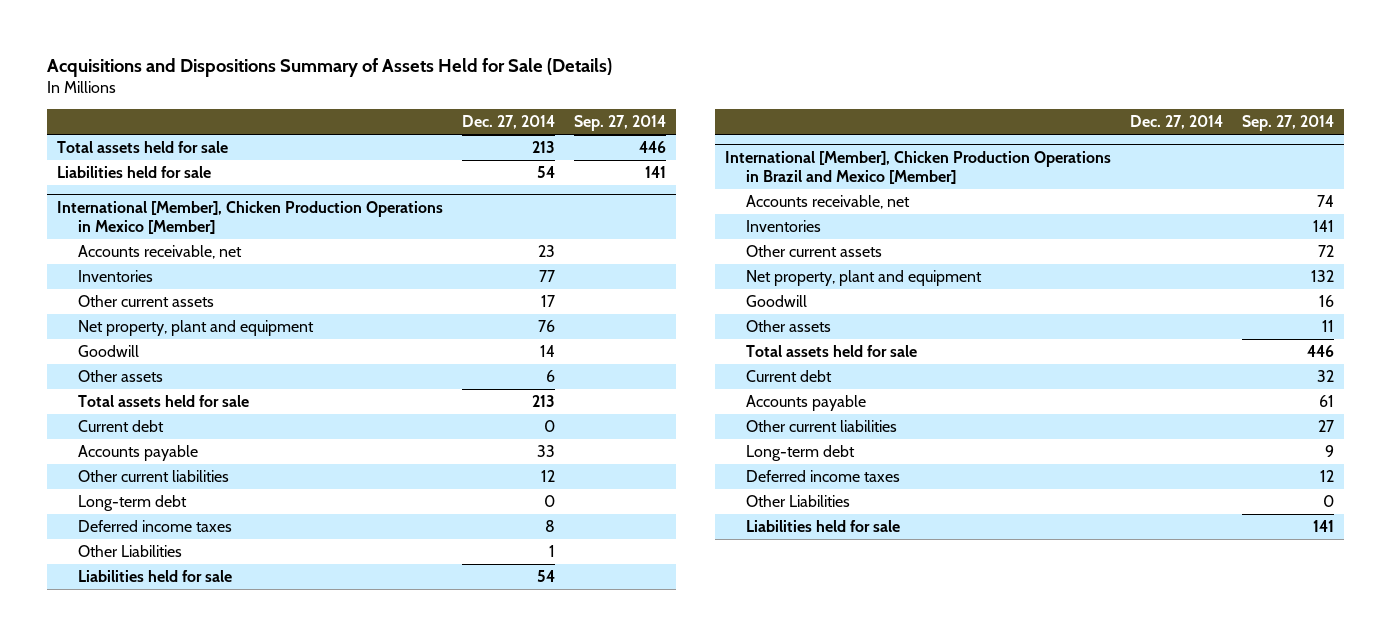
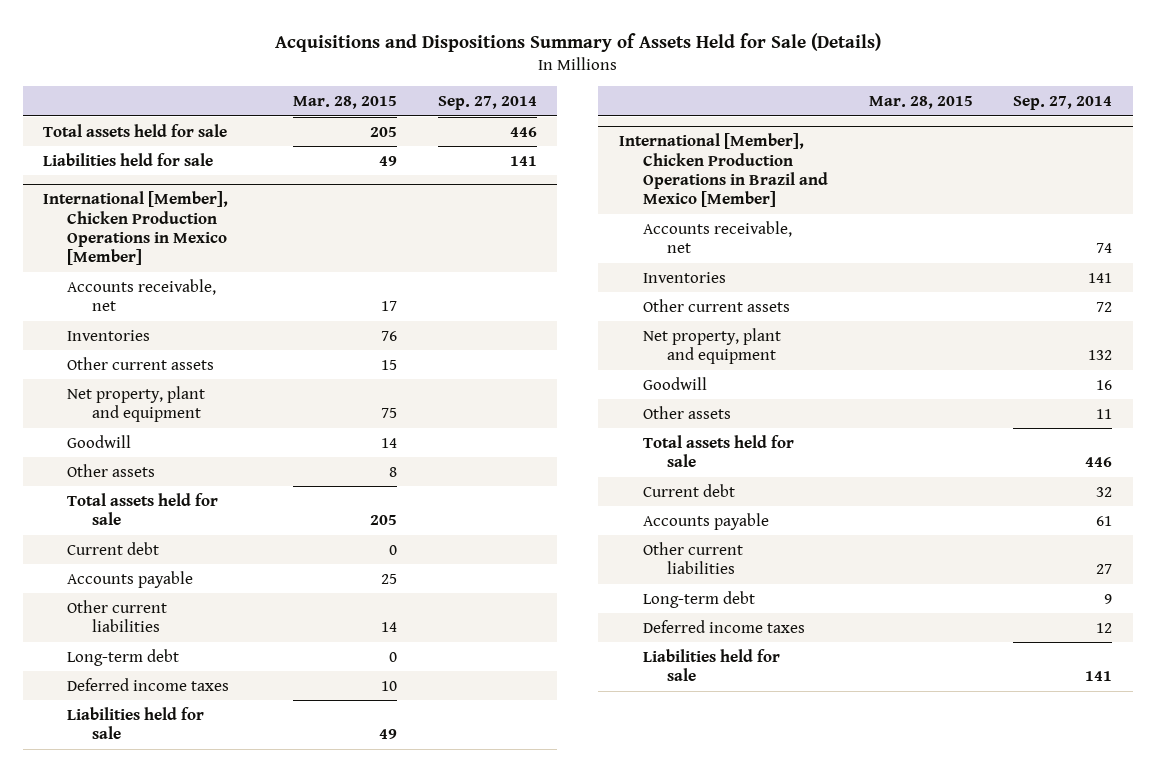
[461,115,555,130] Dec. 27, 2014 -> none
none -> [293,96,398,110] Mar. 28, 2015
[77,545,182,558] Other Liabilities -> none
[746,495,851,508] Other Liabilities -> none

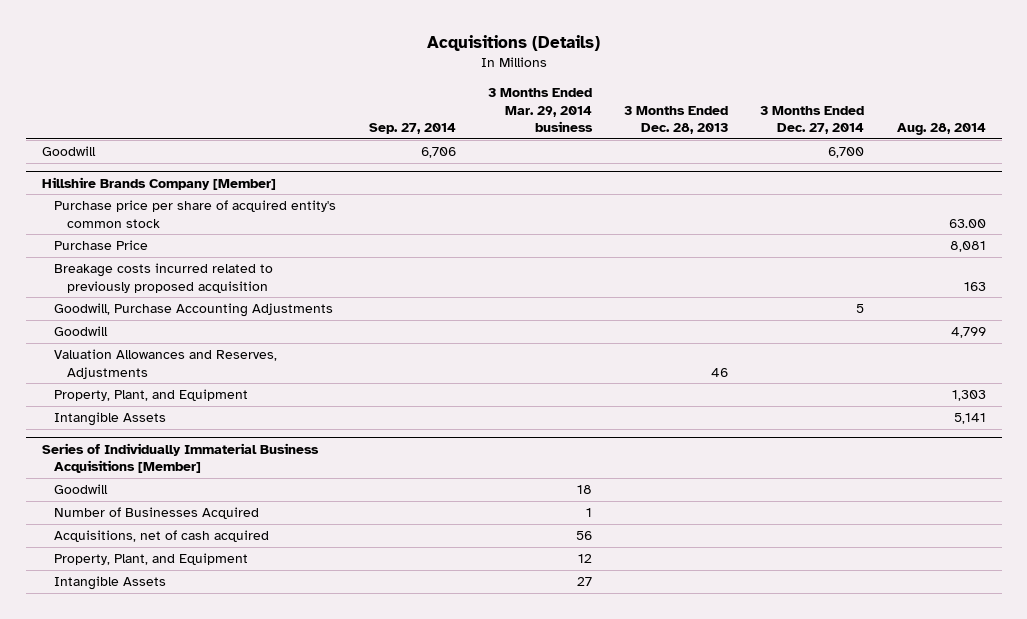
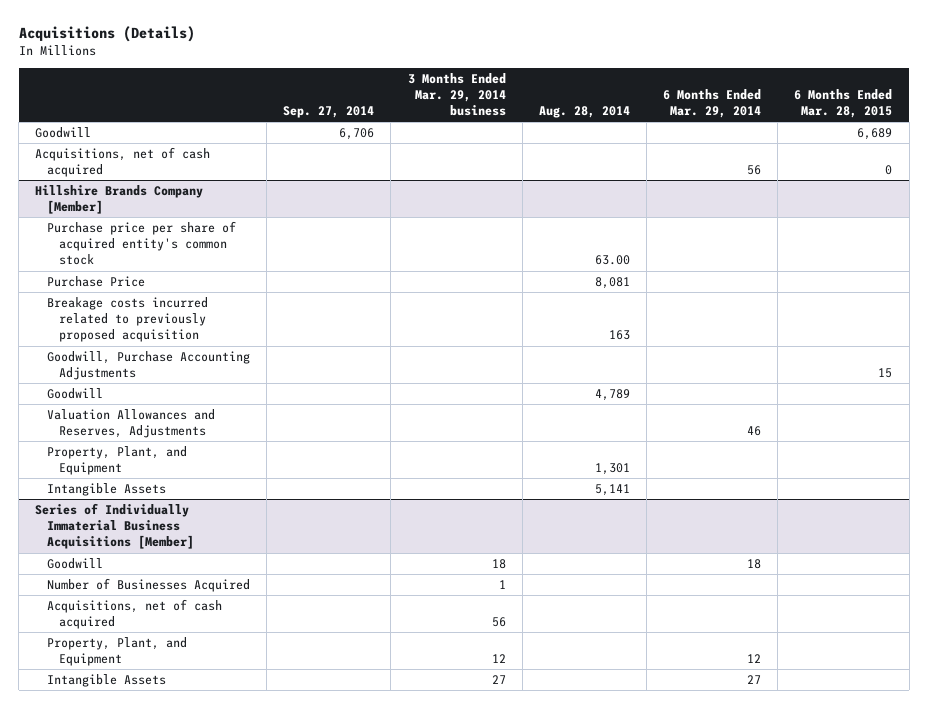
[624,105,729,134] 3 Months Ended Dec. 28, 2013 -> none
[760,105,865,134] 3 Months Ended Dec. 27, 2014 -> none
none -> [663,88,762,119] 6 Months Ended Mar. 29, 2014
none -> [794,88,893,119] 6 Months Ended Mar. 28, 2015
none -> [35,147,211,178] Acquisitions, net of cash acquired
[950,327,986,339] 4,799 -> [594,389,630,402] 4,789
[951,390,986,402] 1,303 -> [594,463,630,476] 1,301

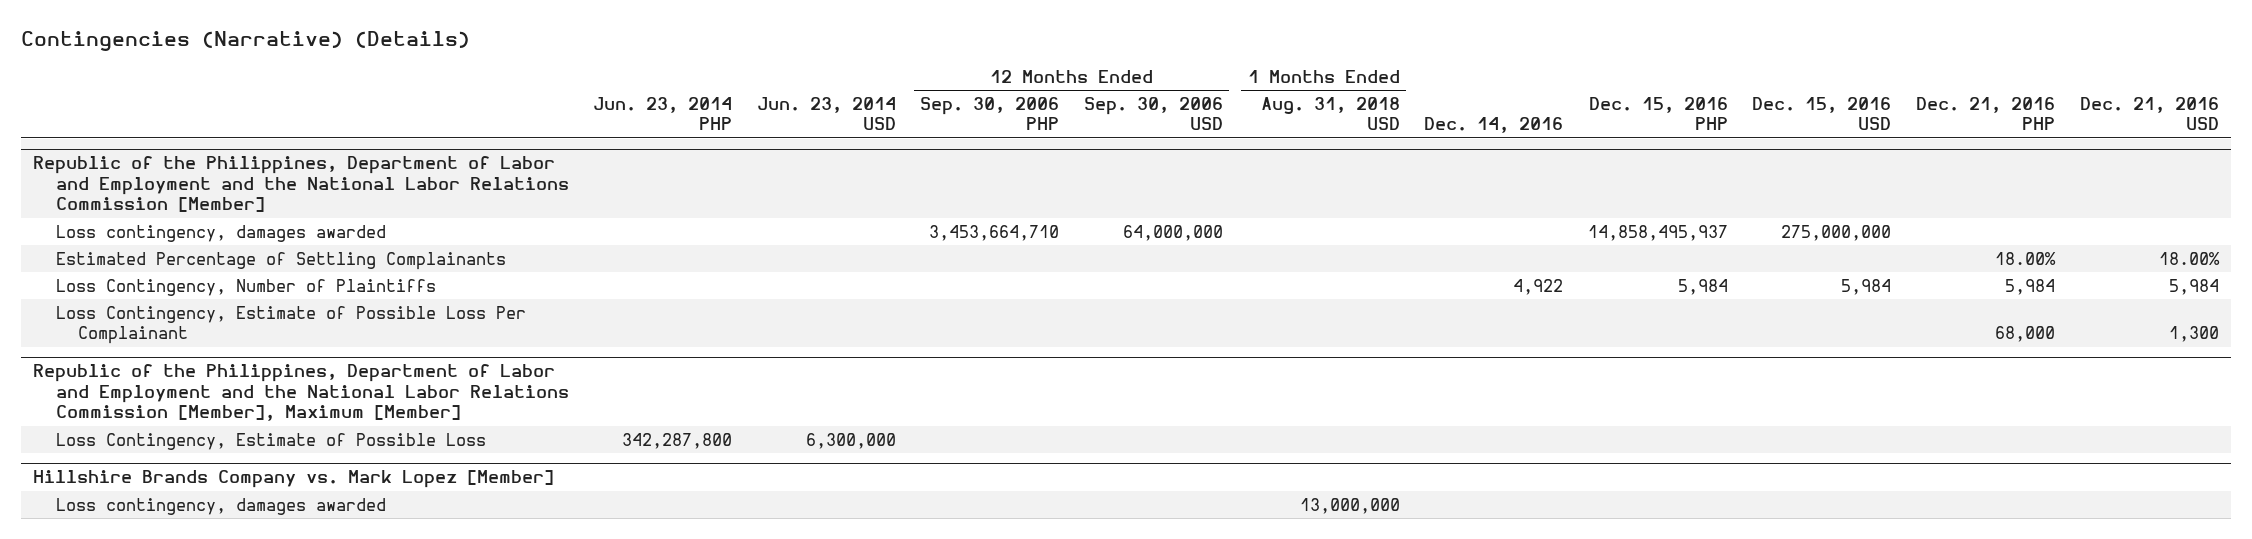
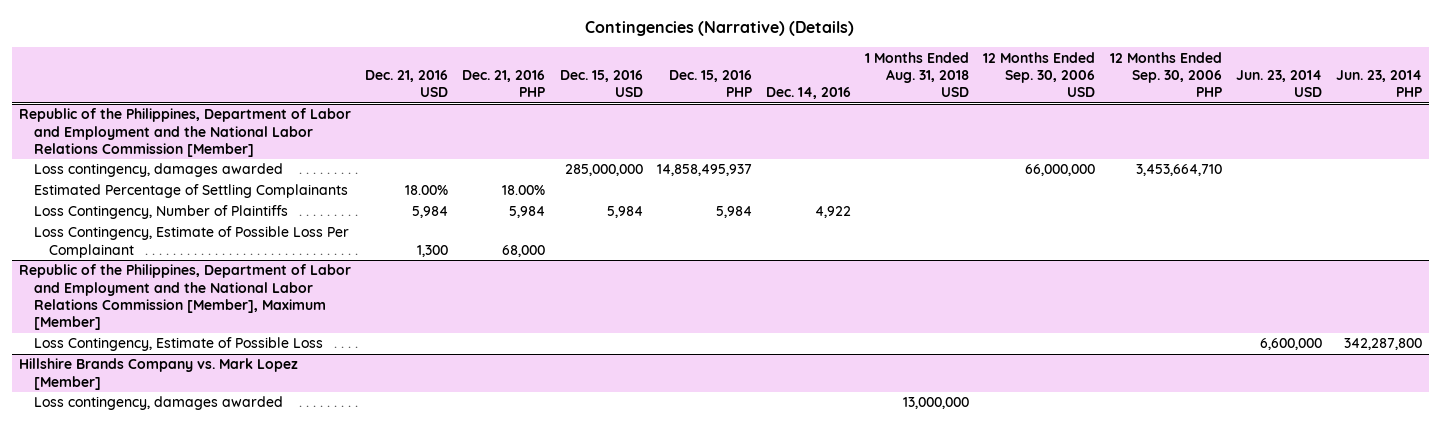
[1122,224,1223,241] 64,000,000 -> [1025,164,1096,177] 66,000,000
[1781,224,1892,241] 275,000,000 -> [564,164,643,177] 285,000,000
[805,432,896,449] 6,300,000 -> [1259,338,1322,351] 6,600,000

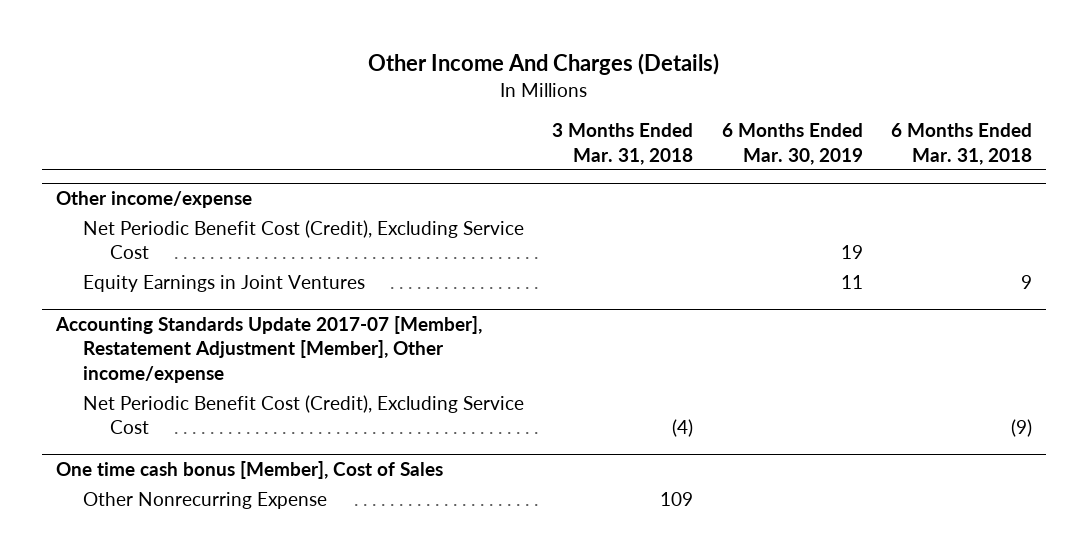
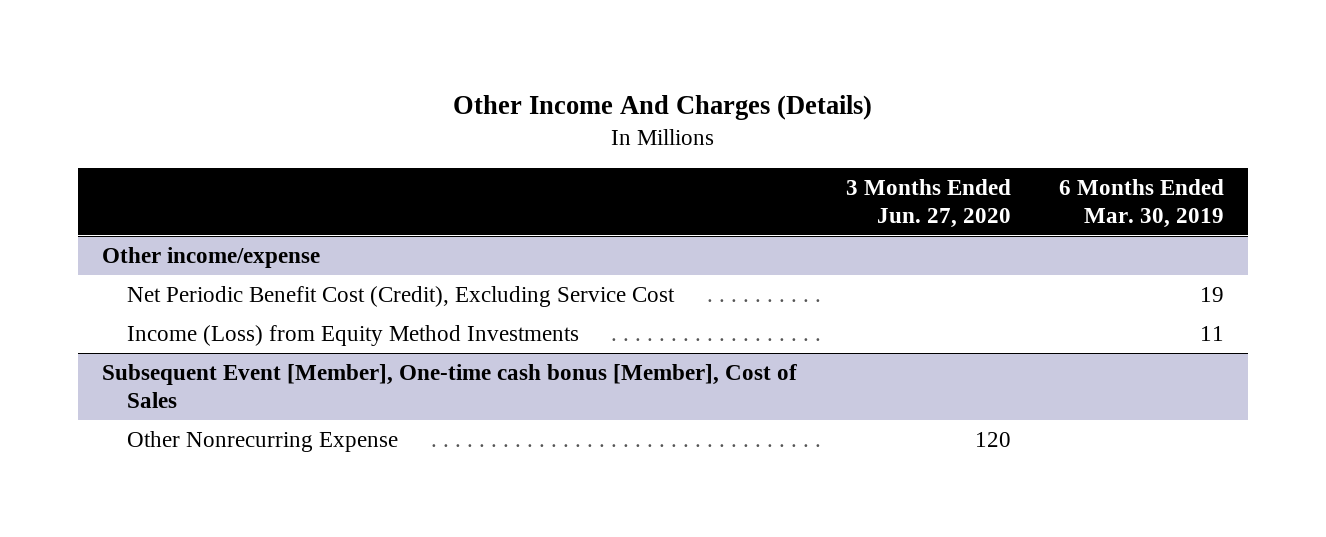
[552,123,694,165] 3 Months Ended Mar. 31, 2018 -> none
[890,123,1032,165] 6 Months Ended Mar. 31, 2018 -> none
none -> [845,179,1011,229] 3 Months Ended Jun. 27, 2020
[55,315,483,383] Accounting Standards Update 2017-07 [Member], Restatement Adjustment [Member], Other income/expense -> none
[82,394,524,435] Net Periodic Benefit Cost (Credit), Excluding Service Cost -> none
[82,274,365,292] Equity Earnings in Joint Ventures -> [127,324,580,346] Income (Loss) from Equity Method Investments
[56,460,444,479] One time cash bonus [Member], Cost of Sales -> [102,363,798,408] Subsequent Event [Member], One-time cash bonus [Member], Cost of Sales

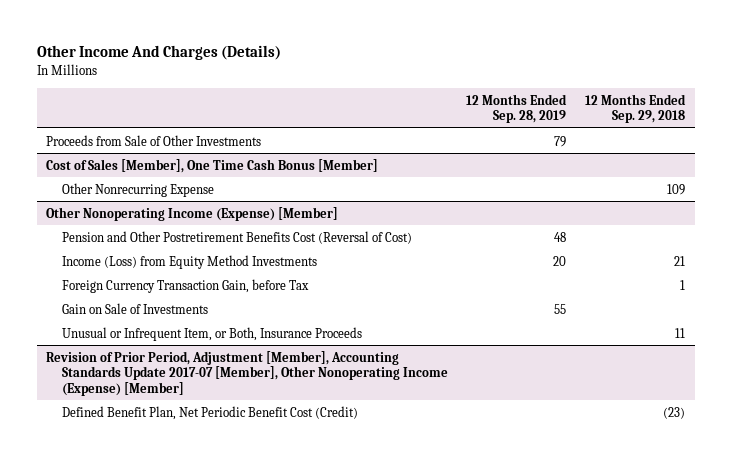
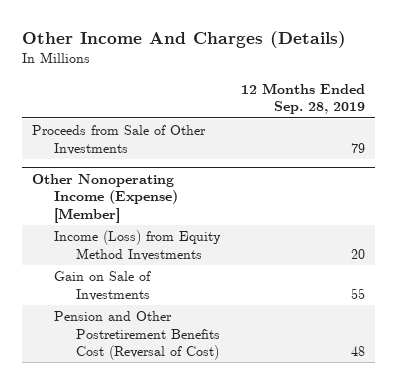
[585,93,687,124] 12 Months Ended Sep. 29, 2018 -> none
[46,158,379,173] Cost of Sales [Member], One Time Cash Bonus [Member] -> none
[61,182,214,197] Other Nonrecurring Expense -> none
[61,278,309,293] Foreign Currency Transaction Gain, before Tax -> none
[61,326,362,341] Unusual or Infrequent Item, or Both, Insurance Proceeds -> none
[46,350,448,396] Revision of Prior Period, Adjustment [Member], Accounting Standards Update 2017-07 [Member], Other Nonoperating Income (Expense) [Member] -> none
[61,405,358,420] Defined Benefit Plan, Net Periodic Benefit Cost (Credit) -> none
[61,230,412,244] Pension and Other Postretirement Benefits Cost (Reversal of Cost) -> [54,311,220,360] Pension and Other Postretirement Benefits Cost (Reversal of Cost)

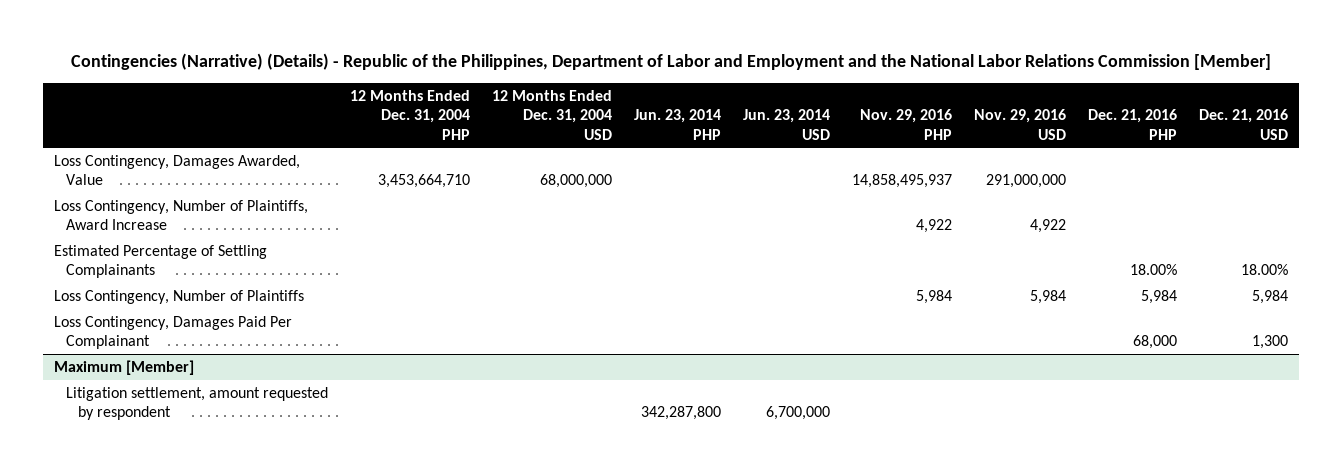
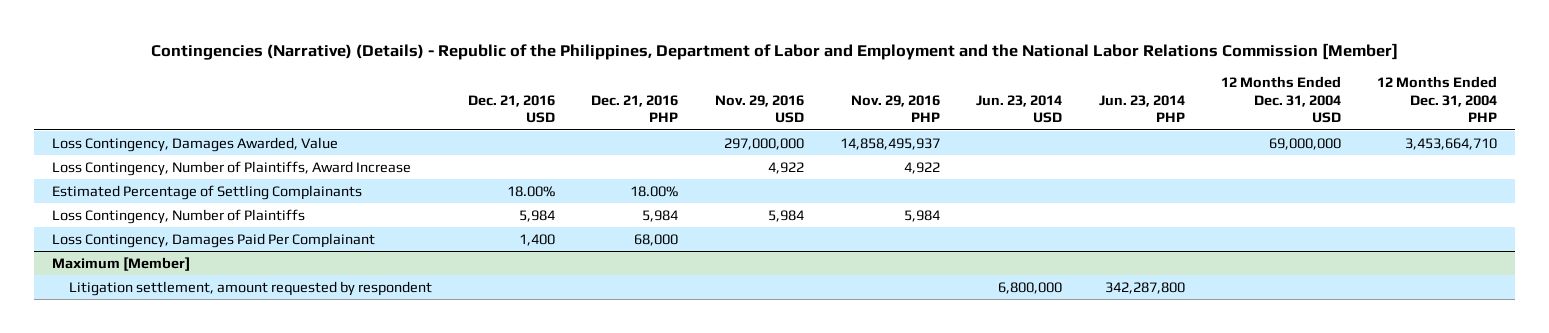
[539,174,612,189] 68,000,000 -> [1268,137,1341,150] 69,000,000
[985,174,1066,189] 291,000,000 -> [723,137,804,150] 297,000,000
[1251,335,1288,350] 1,300 -> [519,233,556,246] 1,400
[765,406,830,421] 6,700,000 -> [998,281,1063,294] 6,800,000

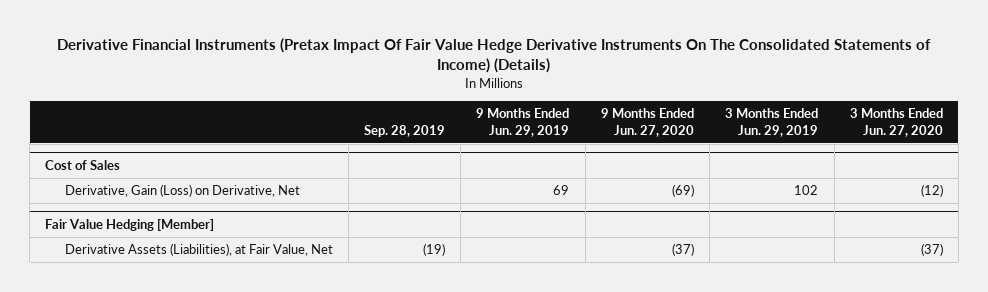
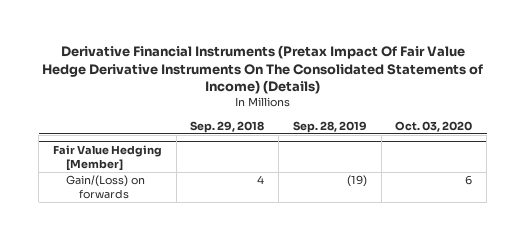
[476,108,570,138] 9 Months Ended Jun. 29, 2019 -> none
[600,108,694,138] 9 Months Ended Jun. 27, 2020 -> none
[725,108,819,138] 3 Months Ended Jun. 29, 2019 -> none
[849,108,943,138] 3 Months Ended Jun. 27, 2020 -> none
none -> [190,120,265,133] Sep. 29, 2018
none -> [395,120,473,132] Oct. 03, 2020
[45,159,121,170] Cost of Sales -> none
[64,184,300,198] Derivative, Gain (Loss) on Derivative, Net -> none
[64,243,333,257] Derivative Assets (Liabilities), at Fair Value, Net -> [65,175,145,199] Gain/(Loss) on forwards

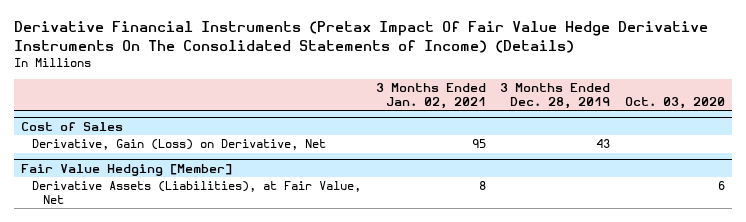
[190,120,265,133] Sep. 29, 2018 -> none
[292,120,367,133] Sep. 28, 2019 -> none
none -> [375,83,486,109] 3 Months Ended Jan. 02, 2021
none -> [500,83,611,109] 3 Months Ended Dec. 28, 2019
none -> [21,122,124,132] Cost of Sales
none -> [32,139,327,151] Derivative, Gain (Loss) on Derivative, Net
[65,175,145,199] Gain/(Loss) on forwards -> [32,181,362,205] Derivative Assets (Liabilities), at Fair Value, Net

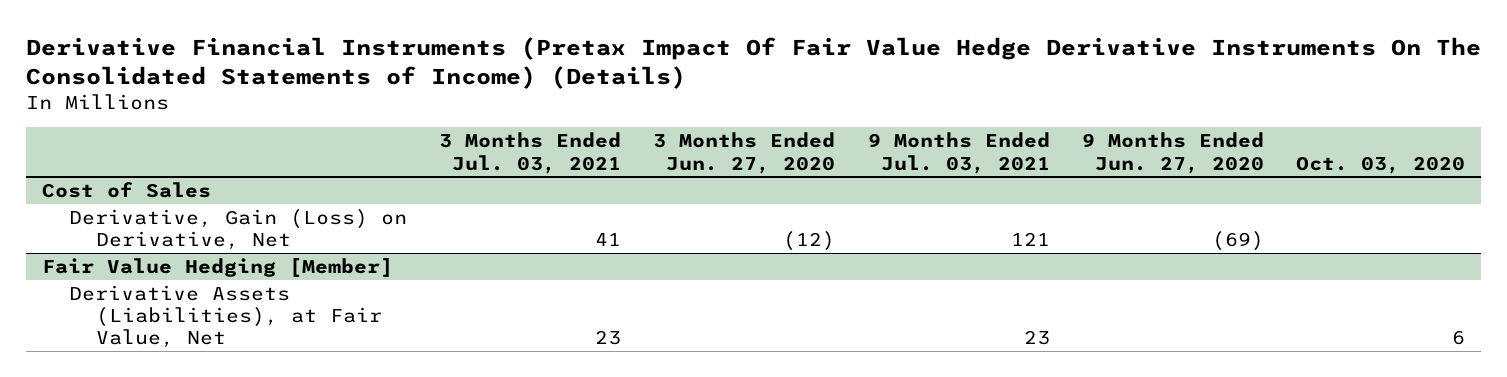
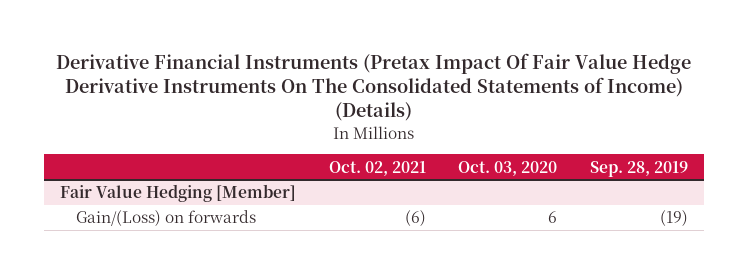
[439,132,622,174] 3 Months Ended Jul. 03, 2021 -> none
[653,132,836,174] 3 Months Ended Jun. 27, 2020 -> none
[867,132,1050,174] 9 Months Ended Jul. 03, 2021 -> none
[1081,132,1264,174] 9 Months Ended Jun. 27, 2020 -> none
none -> [328,160,426,176] Oct. 02, 2021
none -> [589,160,688,177] Sep. 28, 2019
[41,181,211,198] Cost of Sales -> none
[69,208,408,251] Derivative, Gain (Loss) on Derivative, Net -> none
[69,284,383,349] Derivative Assets (Liabilities), at Fair Value, Net -> [76,210,257,228] Gain/(Loss) on forwards

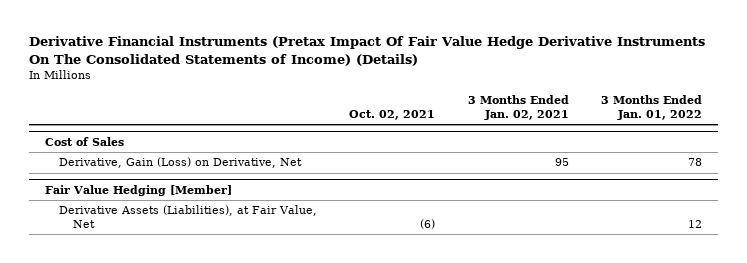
[458,160,558,176] Oct. 03, 2020 -> none
[589,160,688,177] Sep. 28, 2019 -> none
none -> [467,95,569,120] 3 Months Ended Jan. 02, 2021
none -> [601,95,703,120] 3 Months Ended Jan. 01, 2022
none -> [45,137,125,147] Cost of Sales
none -> [58,157,302,169] Derivative, Gain (Loss) on Derivative, Net
[76,210,257,228] Gain/(Loss) on forwards -> [58,205,317,228] Derivative Assets (Liabilities), at Fair Value, Net

